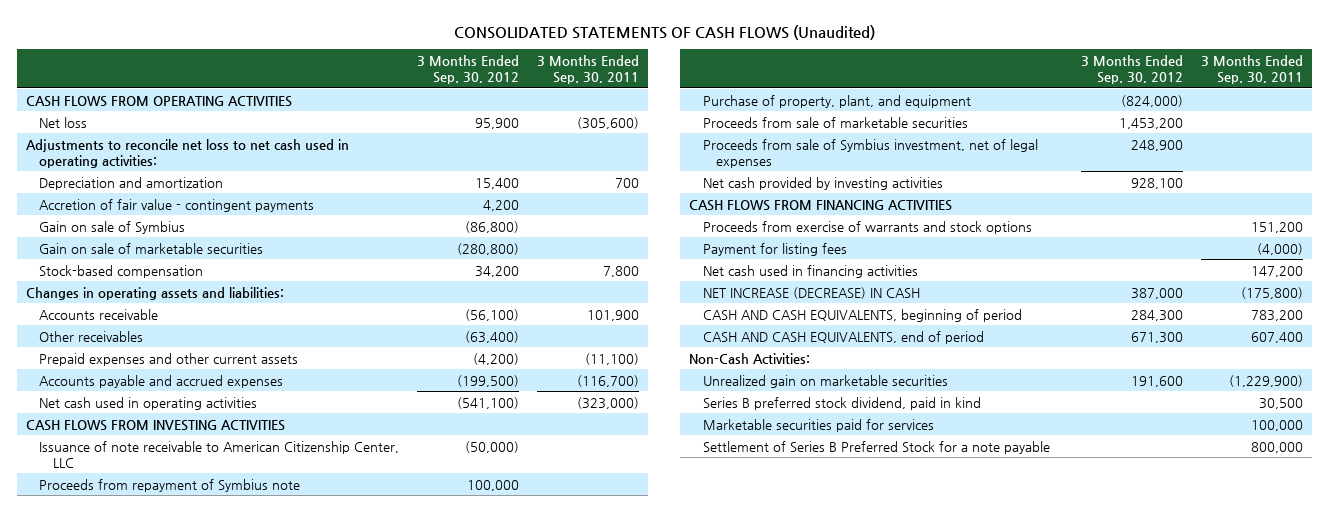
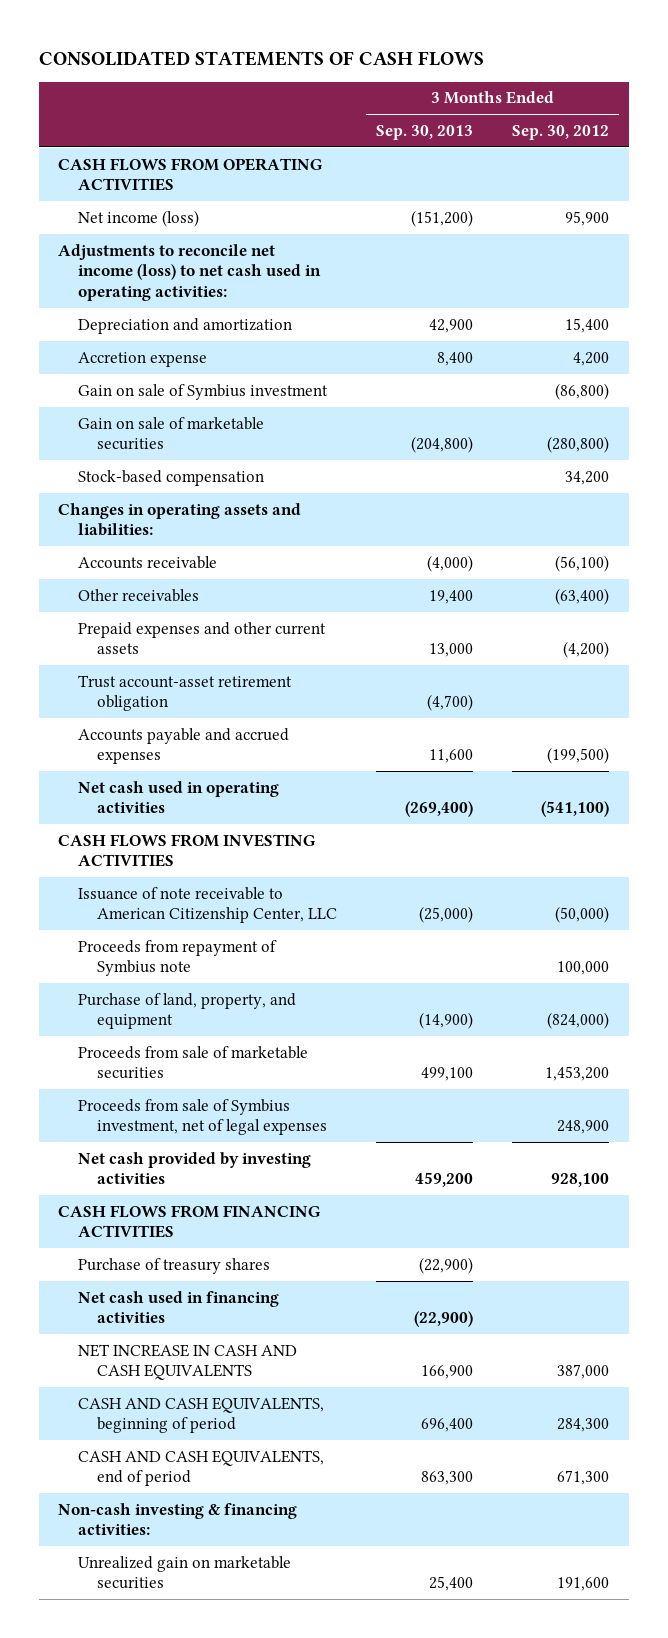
[454,24,876,40] CONSOLIDATED STATEMENTS OF CASH FLOWS (Unaudited) -> [38,50,484,66] CONSOLIDATED STATEMENTS OF CASH FLOWS
[537,55,640,85] 3 Months Ended Sep. 30, 2011 -> none
none -> [376,125,474,141] Sep. 30, 2013
[39,116,88,128] Net loss -> [77,209,199,227] Net income (loss)
[25,138,349,168] Adjustments to reconcile net loss to net cash used in operating activities: -> [58,243,321,301] Adjustments to reconcile net income (loss) to net cash used in operating activities:
[39,198,315,212] Accretion of fair value - contingent payments -> [77,351,207,367] Accretion expense
[39,220,186,234] Gain on sale of Symbius -> [77,383,328,400] Gain on sale of Symbius investment
none -> [77,674,292,712] Trust account-asset retirement obligation
[702,94,971,108] Purchase of property, plant, and equipment -> [77,992,296,1030] Purchase of land, property, and equipment
[702,220,1032,234] Proceeds from exercise of warrants and stock options -> none
[702,242,847,256] Payment for listing fees -> none
none -> [77,1257,270,1274] Purchase of treasury shares
[702,286,920,299] NET INCREASE (DECREASE) IN CASH -> [77,1343,297,1381] NET INCREASE IN CASH AND CASH EQUIVALENTS
[689,352,811,364] Non-Cash Activities: -> [58,1502,298,1536] Non-cash investing & financing activities:
[702,396,981,410] Series B preferred stock dividend, paid in kind -> none
[702,418,934,432] Marketable securities paid for services -> none
[702,440,1050,454] Settlement of Series B Preferred Stock for a note payable -> none

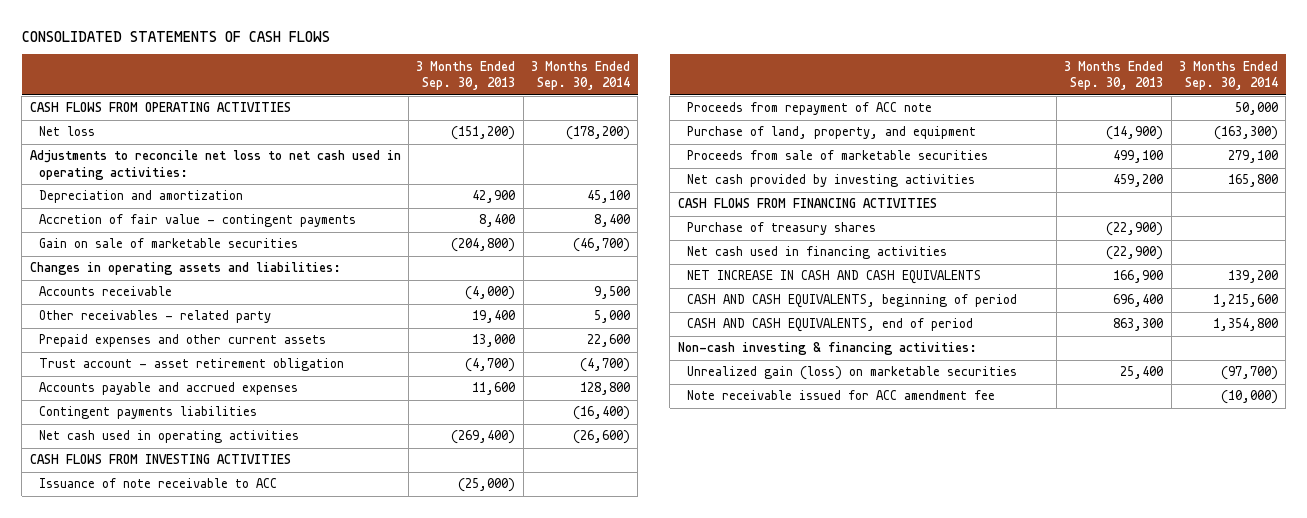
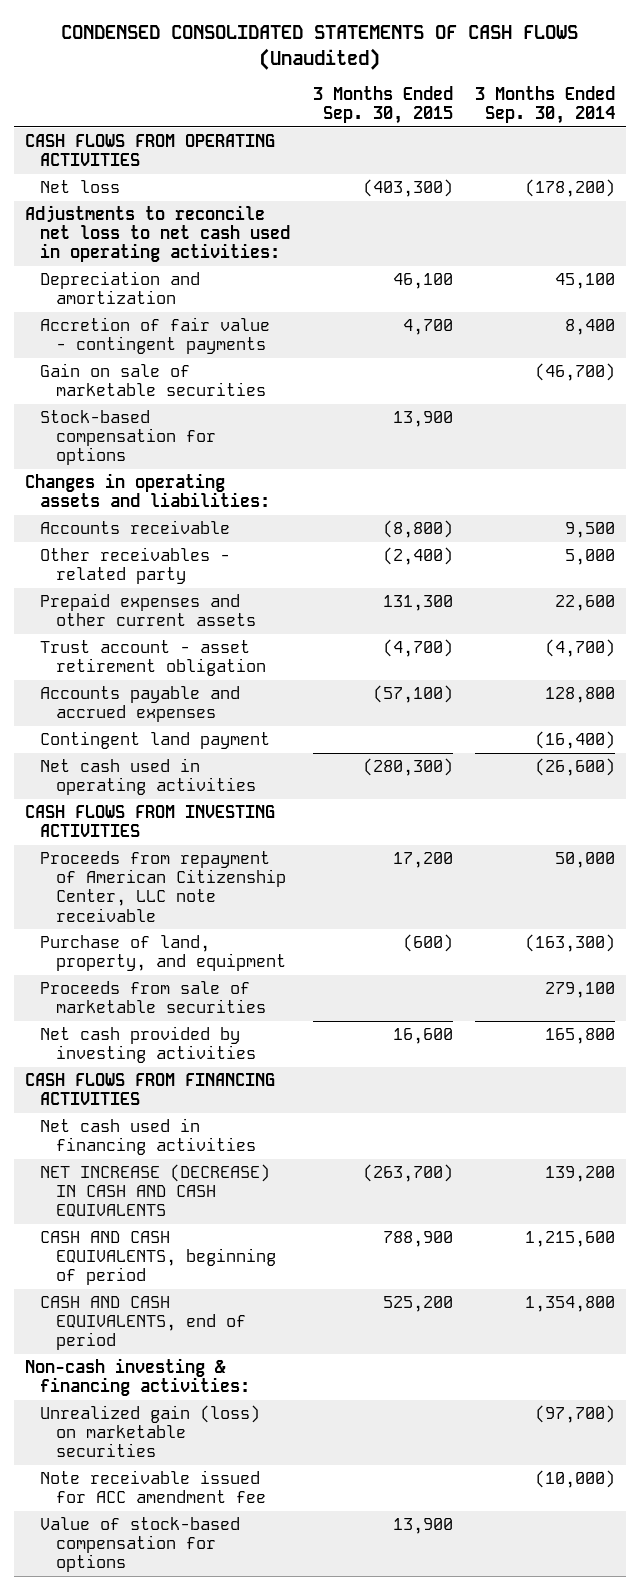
[21,30,330,42] CONSOLIDATED STATEMENTS OF CASH FLOWS -> [60,25,578,70] CONDENSED CONSOLIDATED STATEMENTS OF CASH FLOWS (Unaudited)
[416,60,516,91] 3 Months Ended Sep. 30, 2013 -> none
none -> [312,85,453,125] 3 Months Ended Sep. 30, 2015
none -> [40,410,216,466] Stock-based compensation for options
[38,406,257,420] Contingent payments liabilities -> [40,731,271,750] Contingent land payment
[38,478,277,489] Issuance of note receivable to ACC -> none
[686,102,932,116] Proceeds from repayment of ACC note -> none
none -> [40,851,286,922] Proceeds from repayment of American Citizenship Center, LLC note receivable
[686,222,876,236] Purchase of treasury shares -> none
[686,270,981,285] NET INCREASE IN CASH AND CASH EQUIVALENTS -> [40,1164,271,1218] NET INCREASE (DECREASE) IN CASH AND CASH EQUIVALENTS
none -> [40,1517,241,1573] Value of stock-based compensation for options

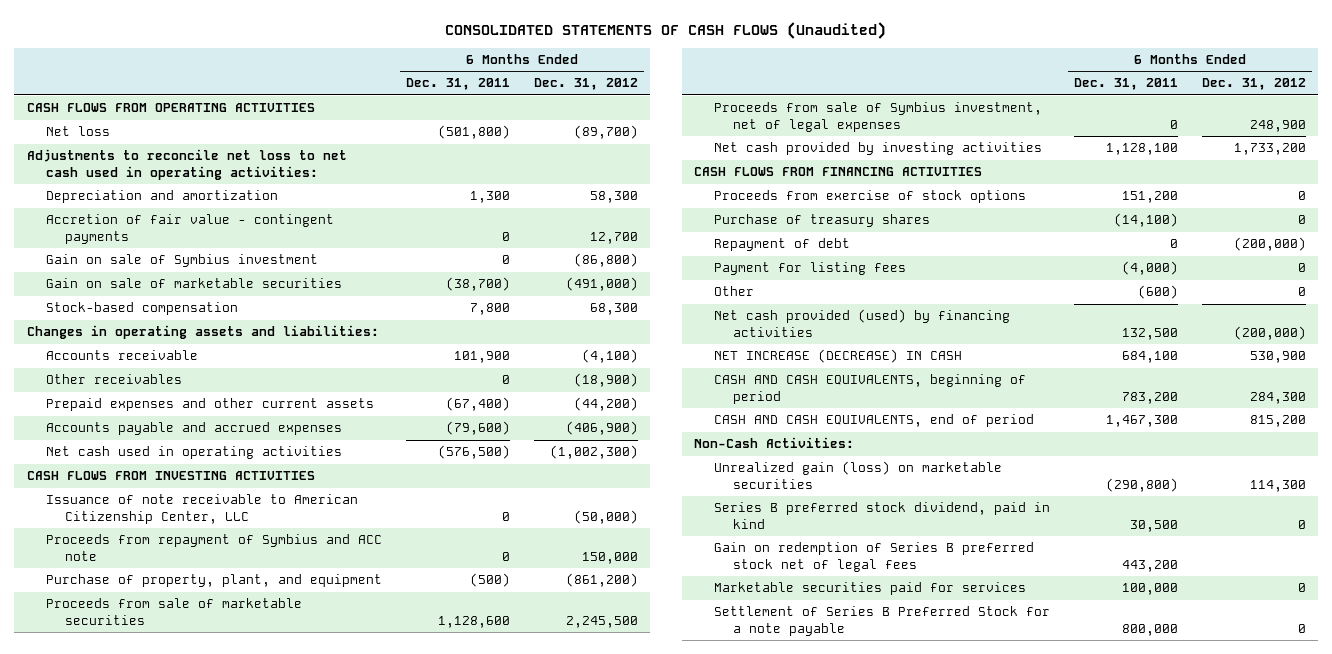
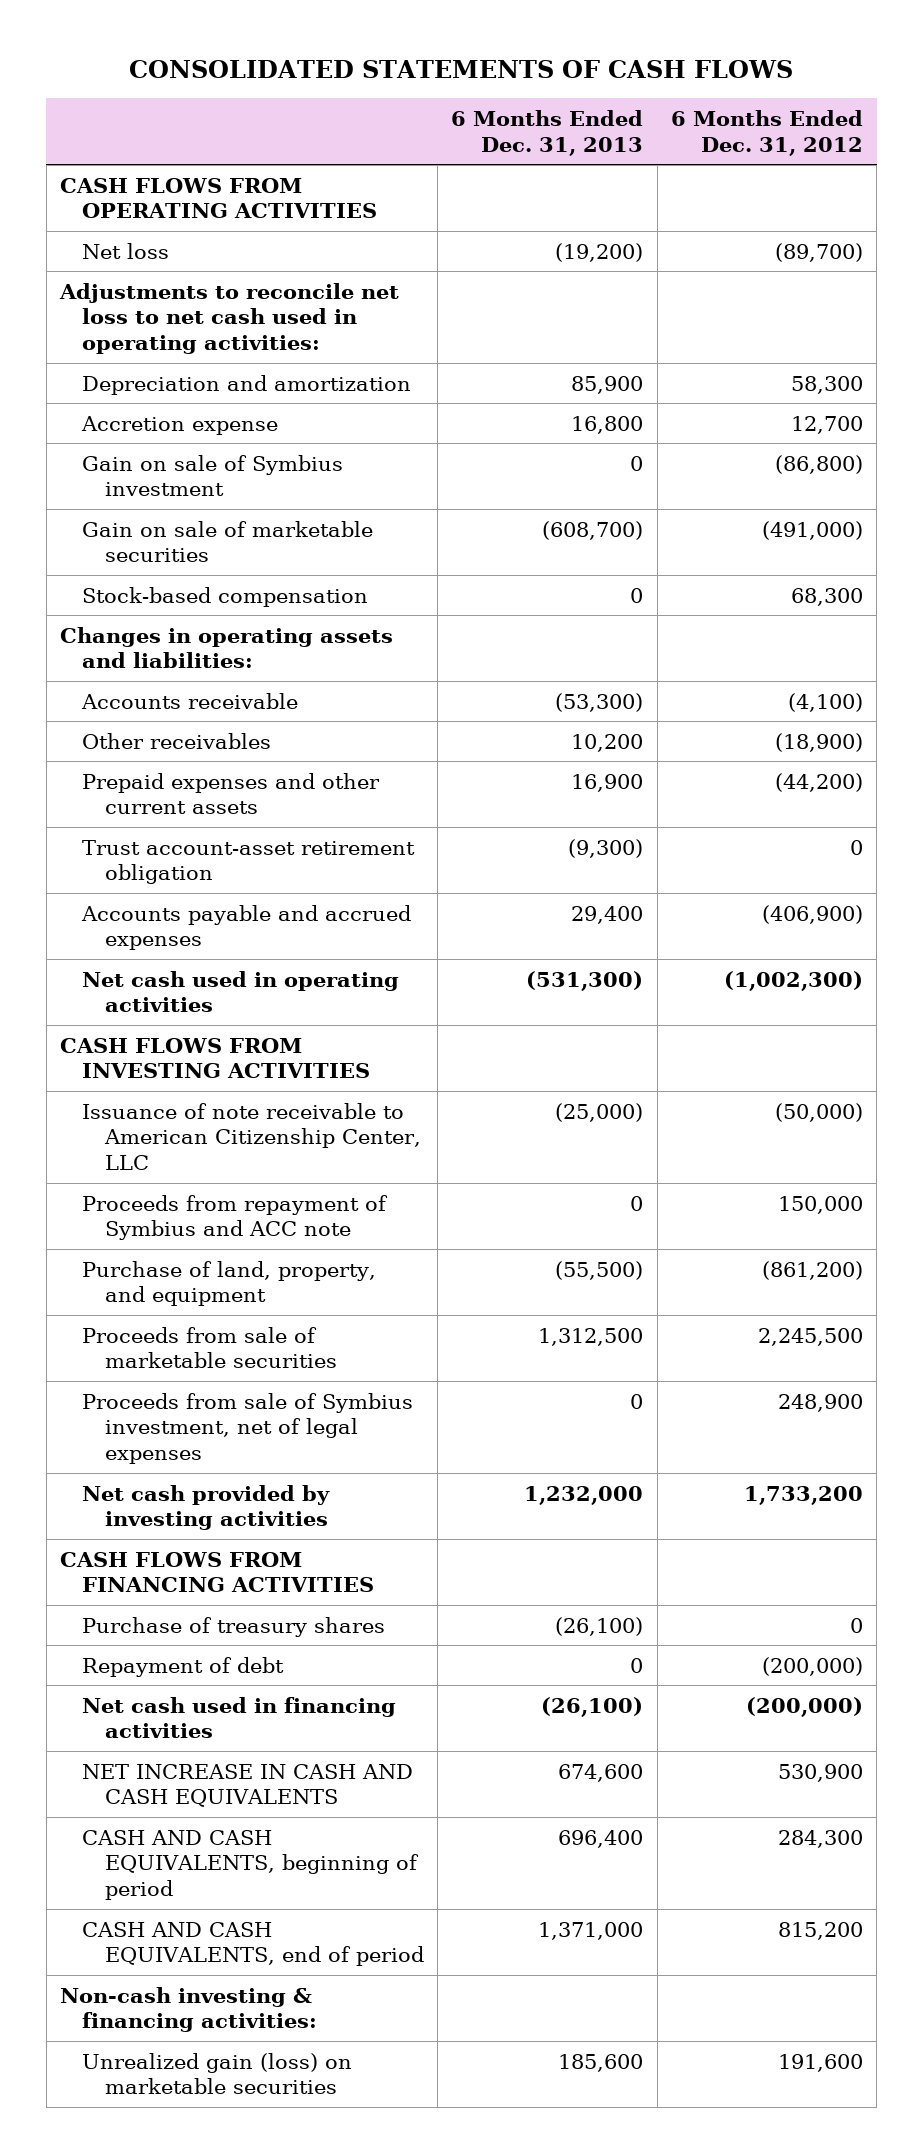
[445,21,887,39] CONSOLIDATED STATEMENTS OF CASH FLOWS (Unaudited) -> [129,59,794,78] CONSOLIDATED STATEMENTS OF CASH FLOWS
[405,78,510,91] Dec. 31, 2011 -> none
none -> [451,109,644,156] 6 Months Ended Dec. 31, 2013
[45,214,334,244] Accretion of fair value - contingent payments -> [81,415,279,435] Accretion expense
none -> [82,839,416,885] Trust account-asset retirement obligation
[45,574,382,588] Purchase of property, plant, and equipment -> [82,1260,377,1307] Purchase of land, property, and equipment
[713,190,1026,204] Proceeds from exercise of stock options -> none
[713,262,906,276] Payment for listing fees -> none
[713,286,754,297] Other -> none
[713,309,1010,337] Net cash provided (used) by financing activities -> [82,1696,397,1739] Net cash used in financing activities
[713,349,962,364] NET INCREASE (DECREASE) IN CASH -> [82,1763,414,1808] NET INCREASE IN CASH AND CASH EQUIVALENTS
[713,502,1050,529] Series B preferred stock dividend, paid in kind -> none
[713,542,1034,572] Gain on redemption of Series B preferred stock net of legal fees -> none
[713,582,1026,596] Marketable securities paid for services -> none
[713,606,1050,636] Settlement of Series B Preferred Stock for a note payable -> none
[694,437,855,449] Non-Cash Activities: -> [59,1986,318,2033] Non-cash investing & financing activities:
[1249,479,1306,492] 114,300 -> [777,2053,863,2072] 191,600

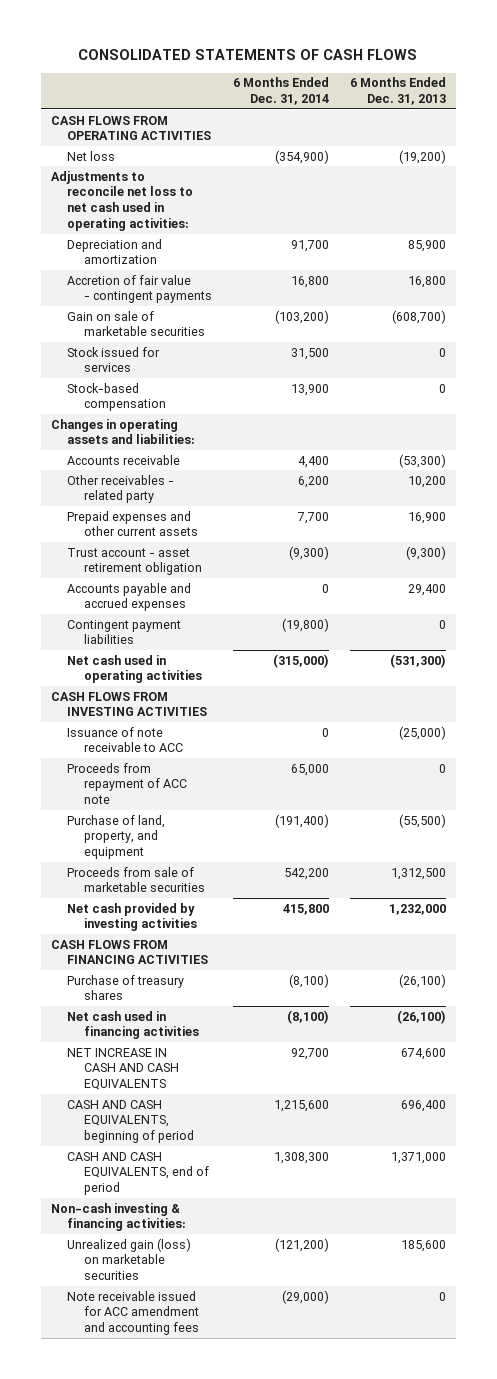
[670,109,863,156] 6 Months Ended Dec. 31, 2012 -> none
none -> [232,77,329,105] 6 Months Ended Dec. 31, 2014
[82,454,344,497] Gain on sale of Symbius investment -> none
[81,415,279,435] Accretion expense -> [67,274,212,304] Accretion of fair value - contingent payments
none -> [67,346,161,373] Stock issued for services
[82,732,272,749] Other receivables -> [67,474,175,504] Other receivables - related party
[82,839,416,885] Trust account-asset retirement obligation -> [67,547,202,576] Trust account - asset retirement obligation
none -> [67,619,182,645] Contingent payment liabilities
[82,1102,421,1171] Issuance of note receivable to American Citizenship Center, LLC -> [67,726,183,753] Issuance of note receivable to ACC
[82,1194,389,1241] Proceeds from repayment of Symbius and ACC note -> [67,762,187,805] Proceeds from repayment of ACC note
[82,1392,414,1465] Proceeds from sale of Symbius investment, net of legal expenses -> none
[82,1656,285,1677] Repayment of debt -> none
none -> [67,1290,199,1336] Note receivable issued for ACC amendment and accounting fees

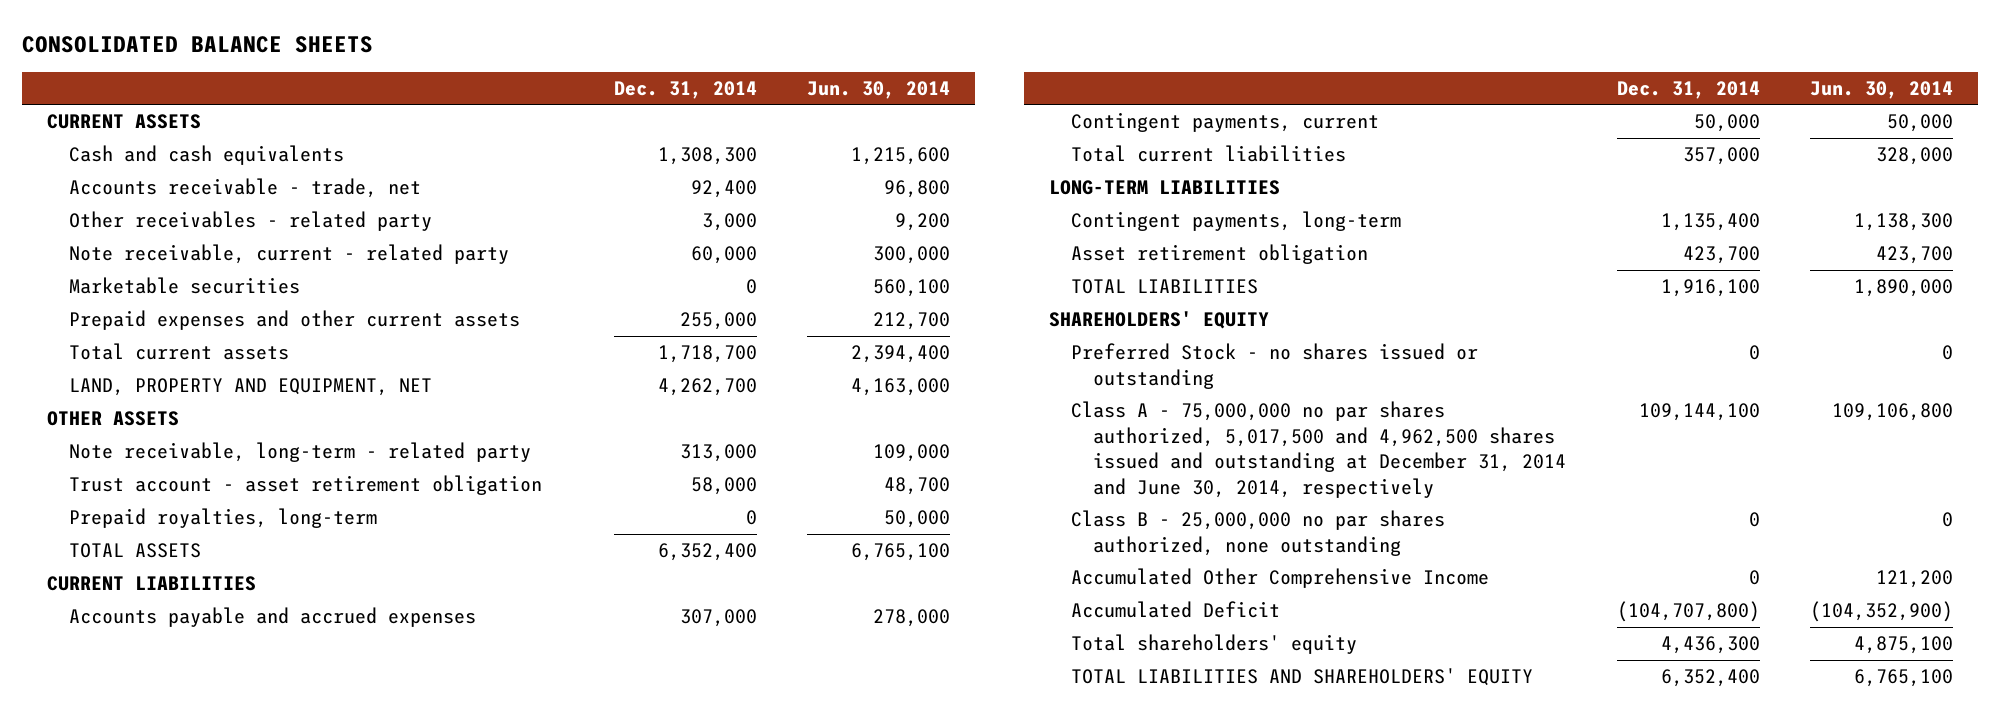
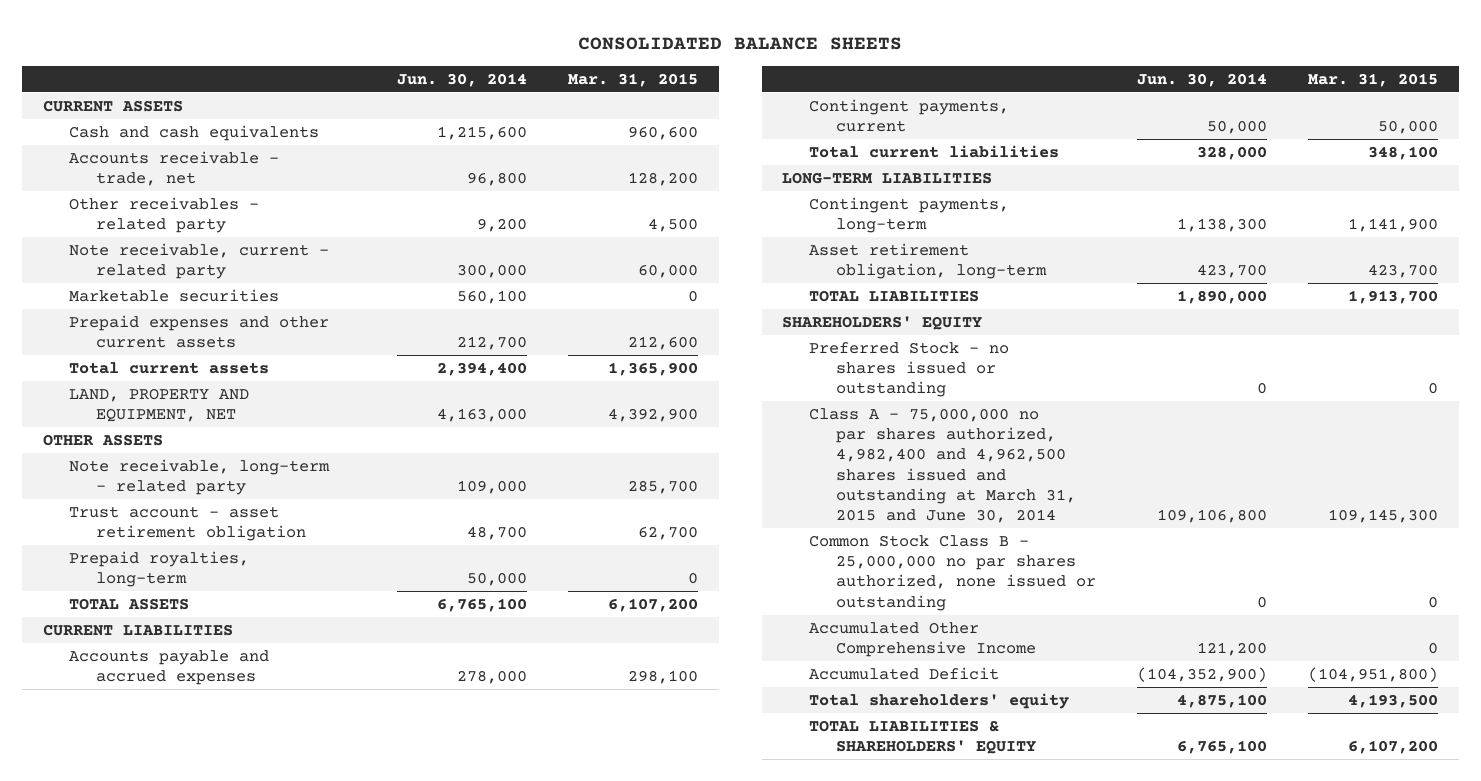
[613,80,757,99] Dec. 31, 2014 -> none
none -> [568,72,699,87] Mar. 31, 2015
[1071,244,1369,265] Asset retirement obligation -> [809,242,1048,280] Asset retirement obligation, long-term
[1071,401,1567,498] Class A - 75,000,000 no par shares authorized, 5,017,500 and 4,962,500 shares issued and outstanding at December 31, 2014 and June 30, 2014, respectively -> [809,407,1077,524] Class A - 75,000,000 no par shares authorized, 4,982,400 and 4,962,500 shares issued and outstanding at March 31, 2015 and June 30, 2014
[1071,510,1446,556] Class B - 25,000,000 no par shares authorized, none outstanding -> [809,534,1097,611] Common Stock Class B - 25,000,000 no par shares authorized, none issued or outstanding
[1071,668,1534,687] TOTAL LIABILITIES AND SHAREHOLDERS' EQUITY -> [809,719,1037,755] TOTAL LIABILITIES & SHAREHOLDERS' EQUITY

